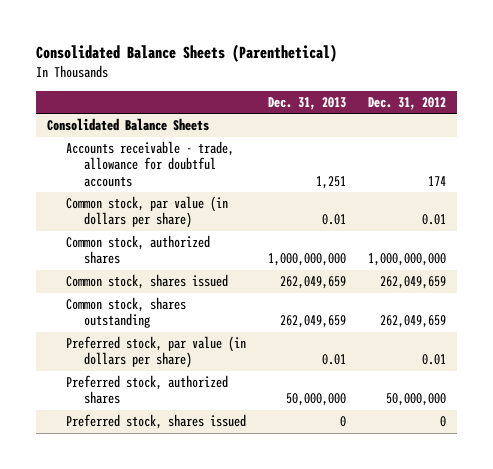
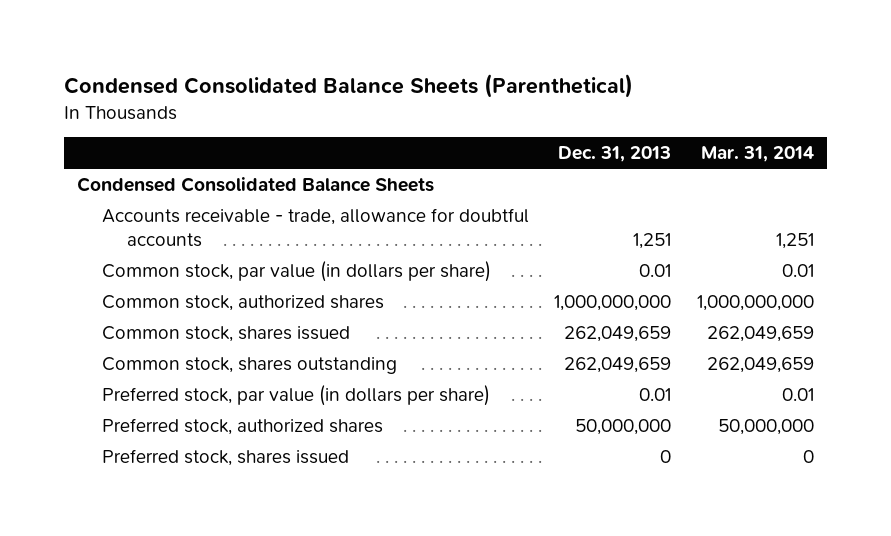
[36,43,338,62] Consolidated Balance Sheets (Parenthetical) -> [63,74,633,99] Condensed Consolidated Balance Sheets (Parenthetical)
[367,96,446,110] Dec. 31, 2012 -> none
none -> [700,146,814,163] Mar. 31, 2014
[47,118,210,132] Consolidated Balance Sheets -> [76,176,434,192] Condensed Consolidated Balance Sheets

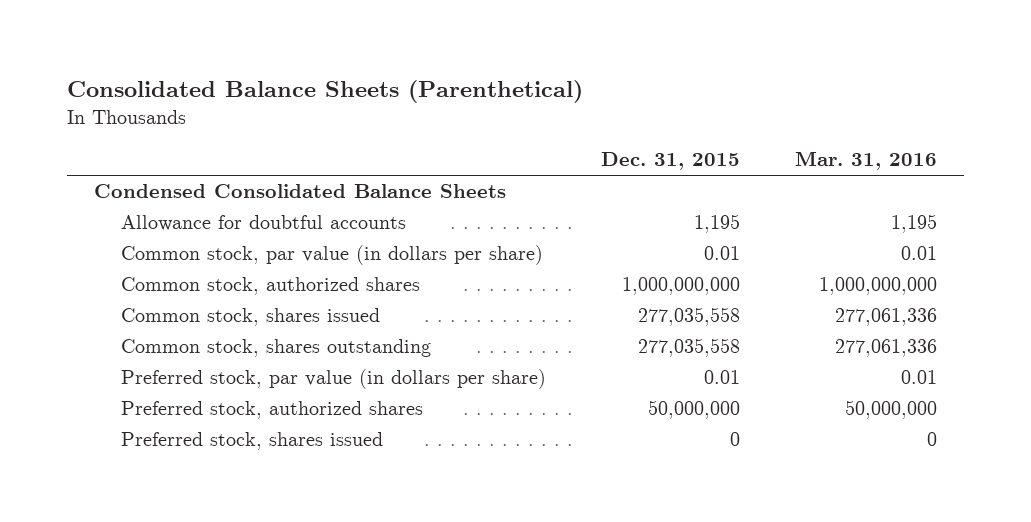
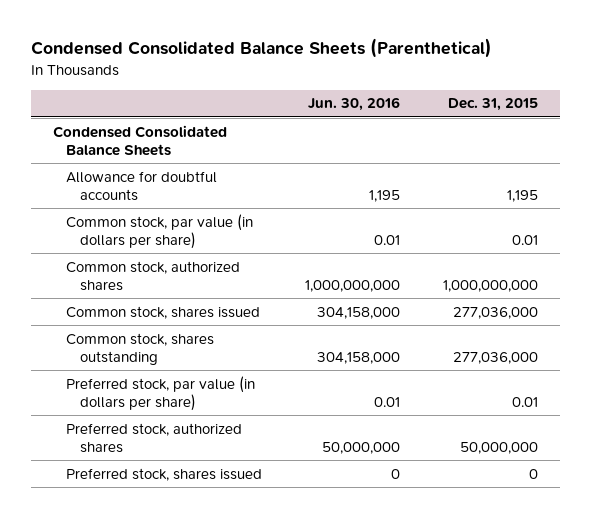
[66,80,583,104] Consolidated Balance Sheets (Parenthetical) -> [31,38,493,59] Condensed Consolidated Balance Sheets (Parenthetical)
[794,151,937,171] Mar. 31, 2016 -> none
none -> [308,97,401,112] Jun. 30, 2016
[637,307,740,327] 277,035,558 -> [453,306,539,319] 277,036,000
[637,338,740,358] 277,035,558 -> [453,351,539,364] 277,036,000

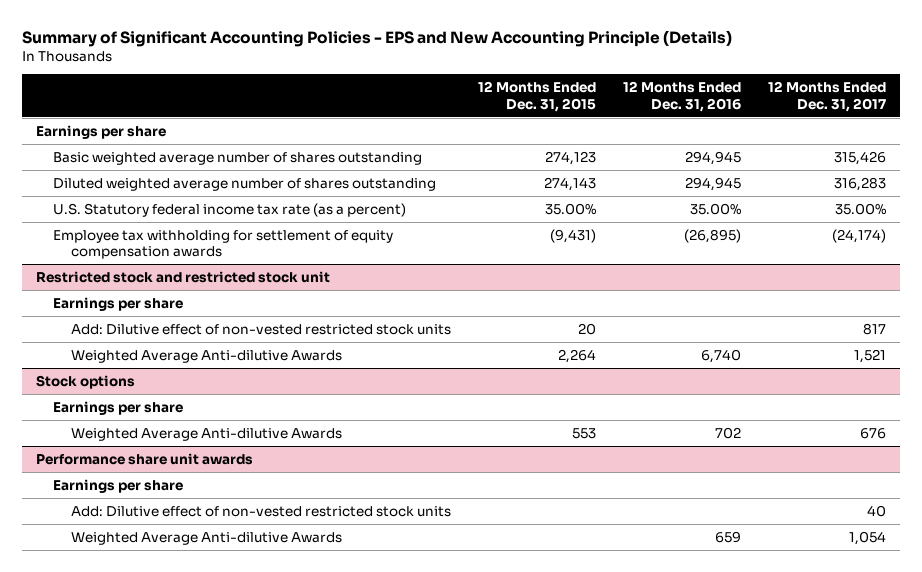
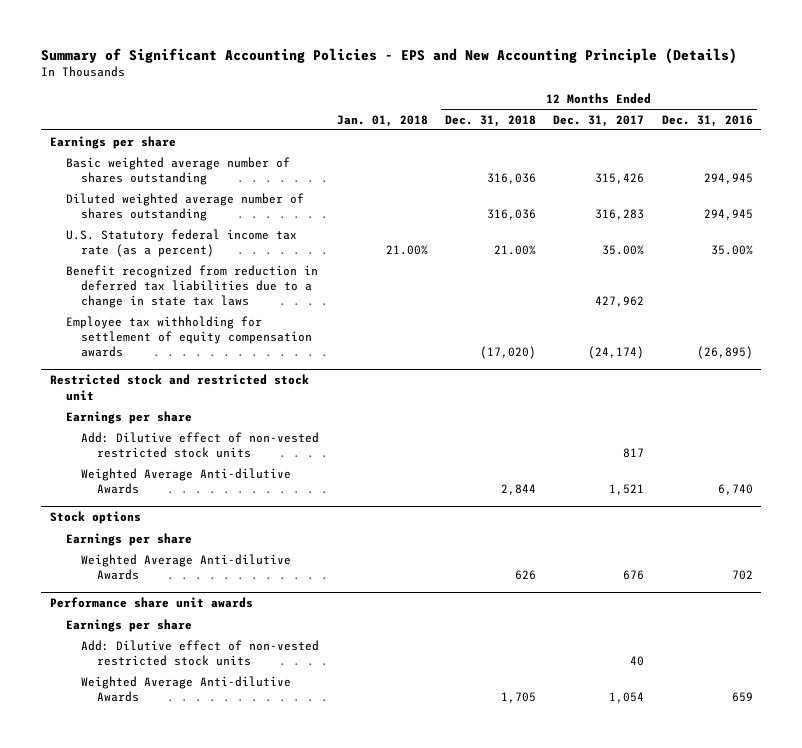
[478,81,597,112] 12 Months Ended Dec. 31, 2015 -> none
none -> [336,114,428,127] Jan. 01, 2018
none -> [444,114,536,127] Dec. 31, 2018
none -> [65,264,318,309] Benefit recognized from reduction in deferred tax liabilities due to a change in state tax laws

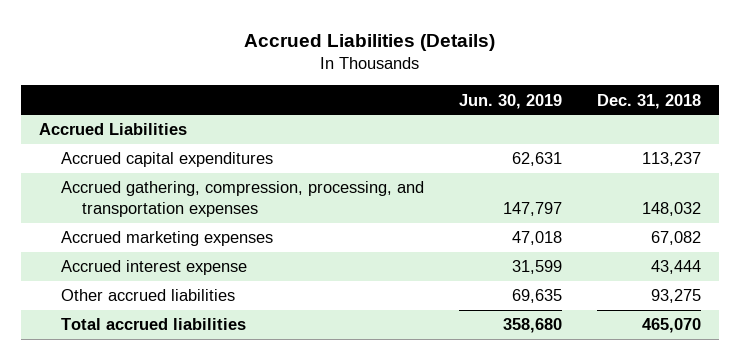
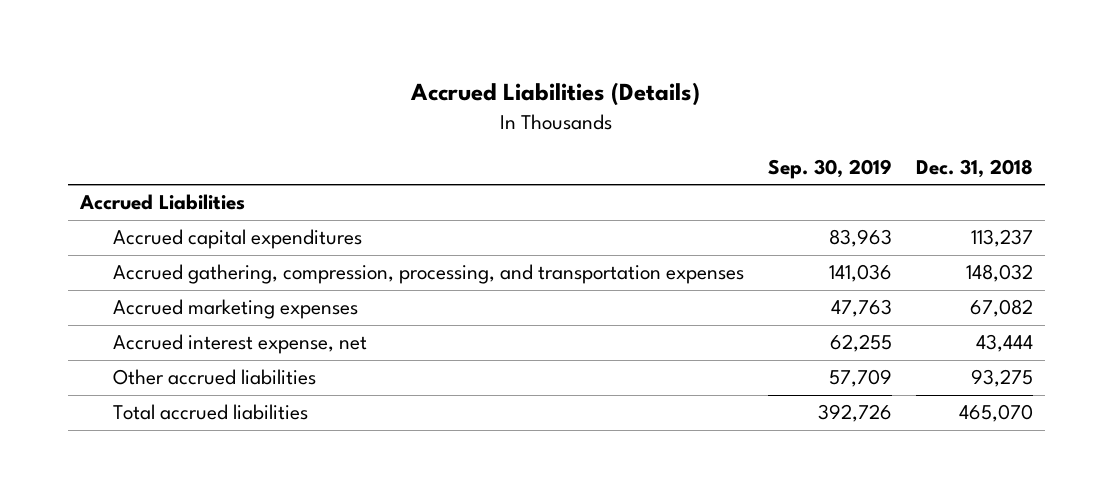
[458,93,562,109] Jun. 30, 2019 -> none
none -> [768,159,893,180] Sep. 30, 2019
[60,260,247,276] Accrued interest expense -> [113,334,368,355] Accrued interest expense, net

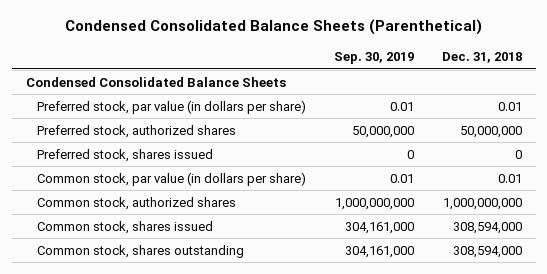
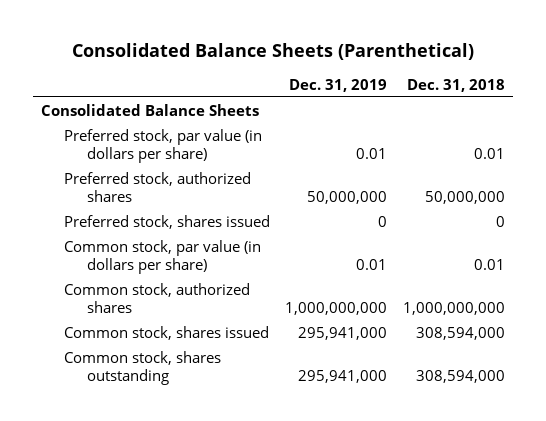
[64,19,482,36] Condensed Consolidated Balance Sheets (Parenthetical) -> [71,42,474,60] Consolidated Balance Sheets (Parenthetical)
[333,52,414,65] Sep. 30, 2019 -> none
none -> [289,78,388,92] Dec. 31, 2019
[25,76,286,87] Condensed Consolidated Balance Sheets -> [40,103,259,116] Consolidated Balance Sheets

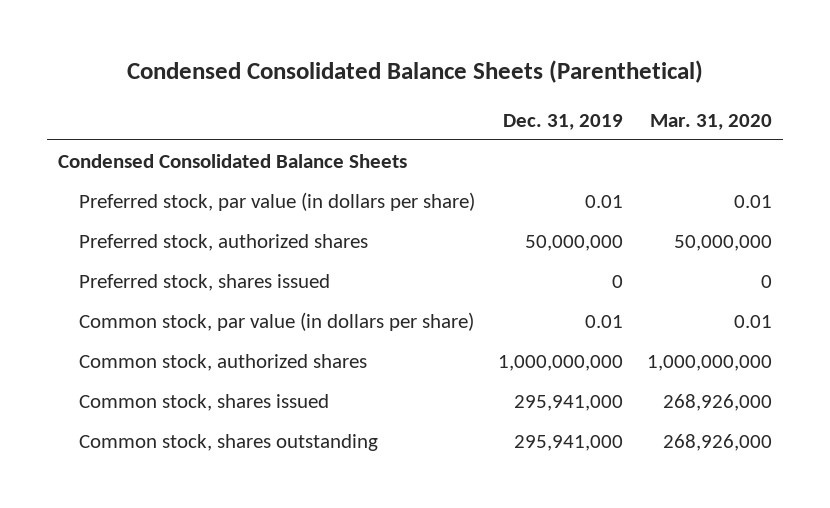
[71,42,474,60] Consolidated Balance Sheets (Parenthetical) -> [126,60,703,84] Condensed Consolidated Balance Sheets (Parenthetical)
[406,78,505,92] Dec. 31, 2018 -> none
none -> [649,114,772,131] Mar. 31, 2020
[40,103,259,116] Consolidated Balance Sheets -> [58,153,408,168] Condensed Consolidated Balance Sheets

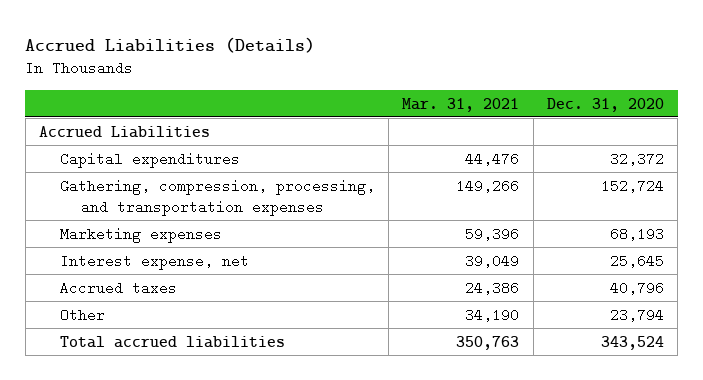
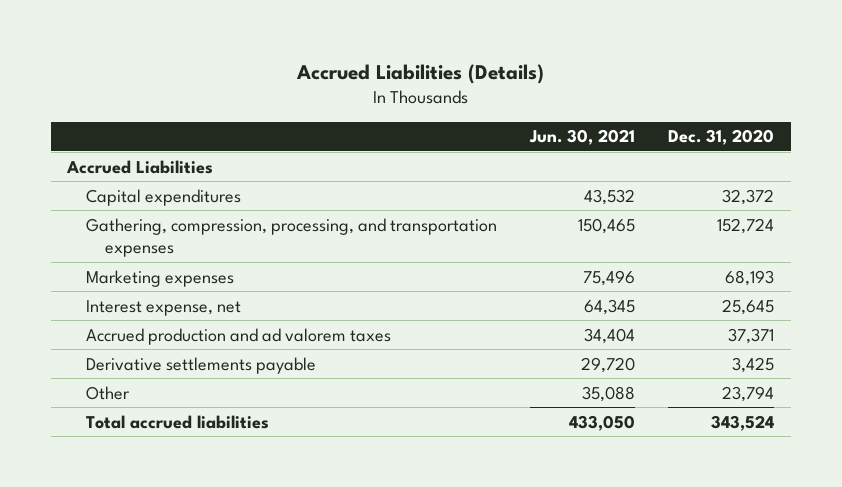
[402,97,520,112] Mar. 31, 2021 -> none
none -> [529,129,636,146] Jun. 30, 2021
[59,280,177,295] Accrued taxes -> none
none -> [86,327,392,345] Accrued production and ad valorem taxes
none -> [86,356,317,374] Derivative settlements payable

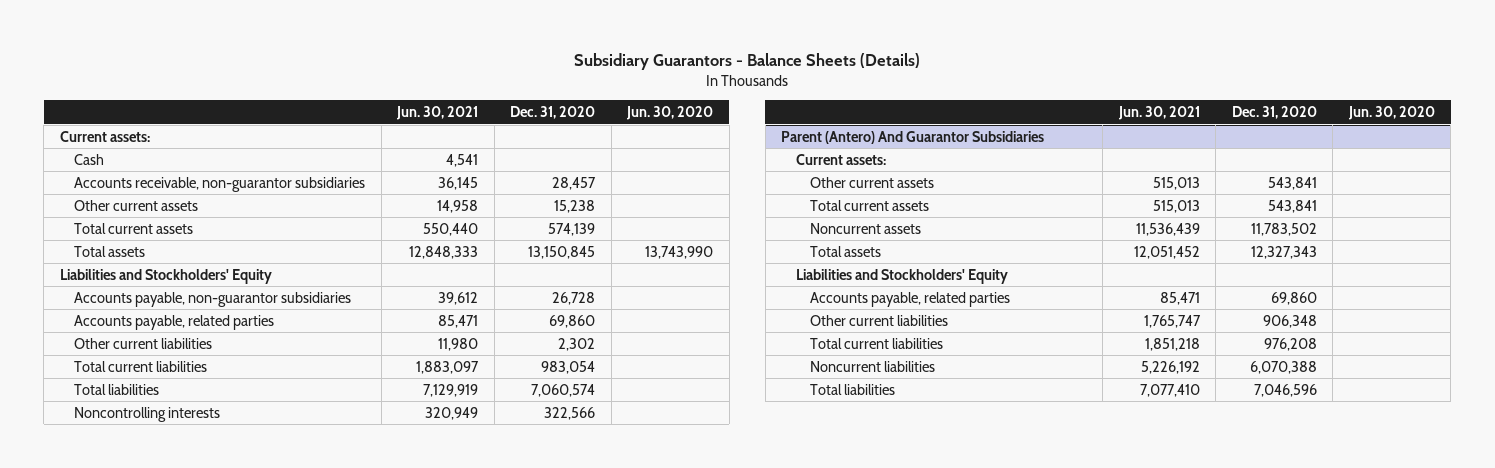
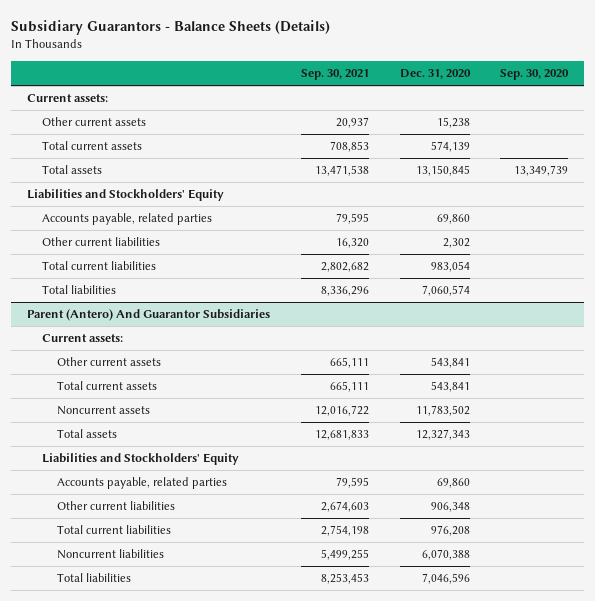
[396,106,479,121] Jun. 30, 2021 -> none
[626,106,714,121] Jun. 30, 2020 -> none
none -> [300,69,369,81] Sep. 30, 2021
none -> [500,69,570,81] Sep. 30, 2020
[74,153,105,165] Cash -> none
[74,176,366,192] Accounts receivable, non-guarantor subsidiaries -> none
[74,291,352,307] Accounts payable, non-guarantor subsidiaries -> none
[74,406,221,422] Noncontrolling interests -> none

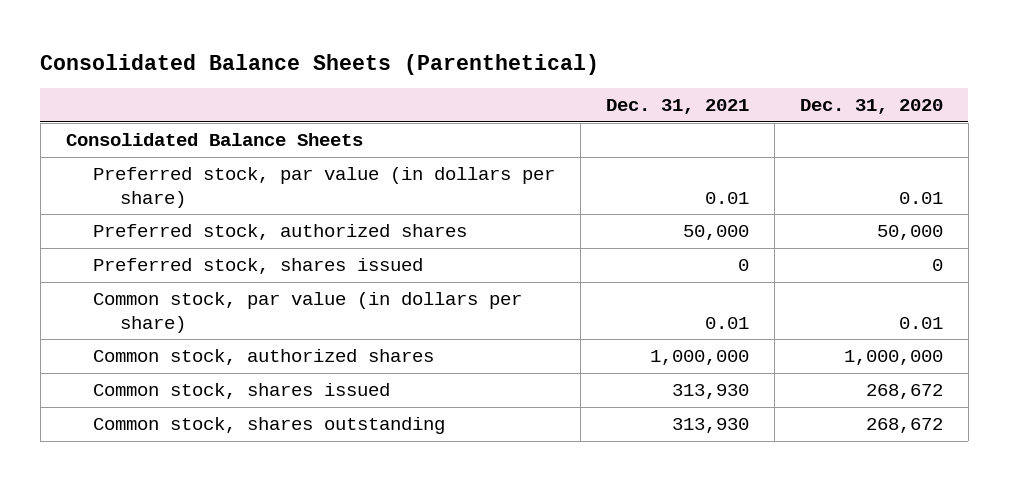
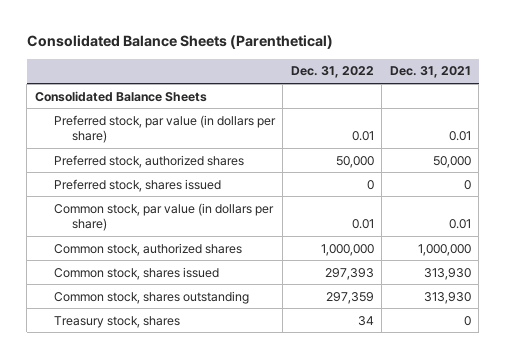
[799,99,943,115] Dec. 31, 2020 -> none
none -> [290,66,374,79] Dec. 31, 2022
none -> [53,315,180,328] Treasury stock, shares

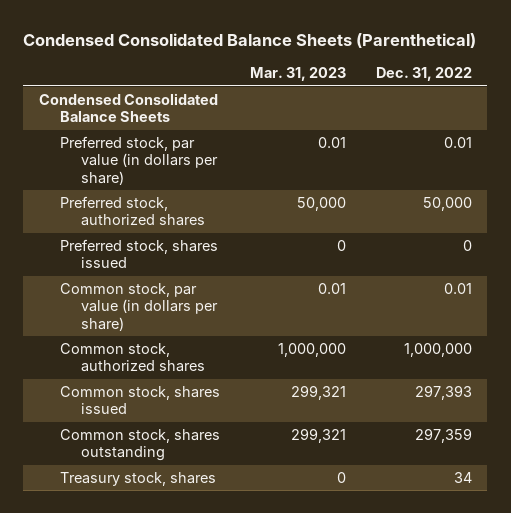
[26,35,333,50] Consolidated Balance Sheets (Parenthetical) -> [23,32,477,48] Condensed Consolidated Balance Sheets (Parenthetical)
[389,66,471,79] Dec. 31, 2021 -> none
none -> [249,67,346,82] Mar. 31, 2023
[34,90,207,102] Consolidated Balance Sheets -> [38,92,218,123] Condensed Consolidated Balance Sheets

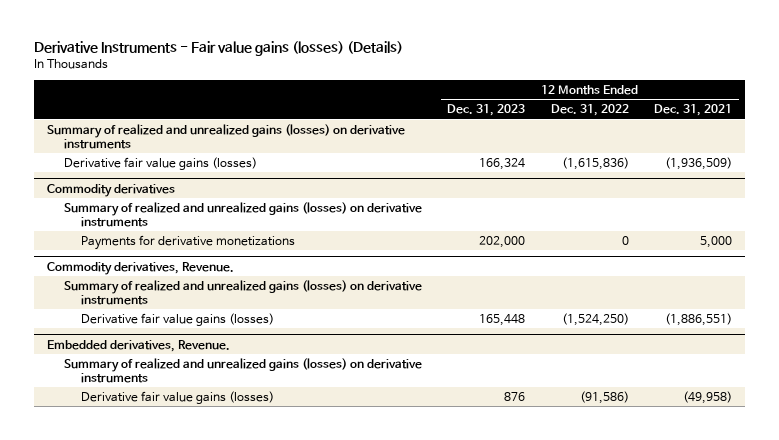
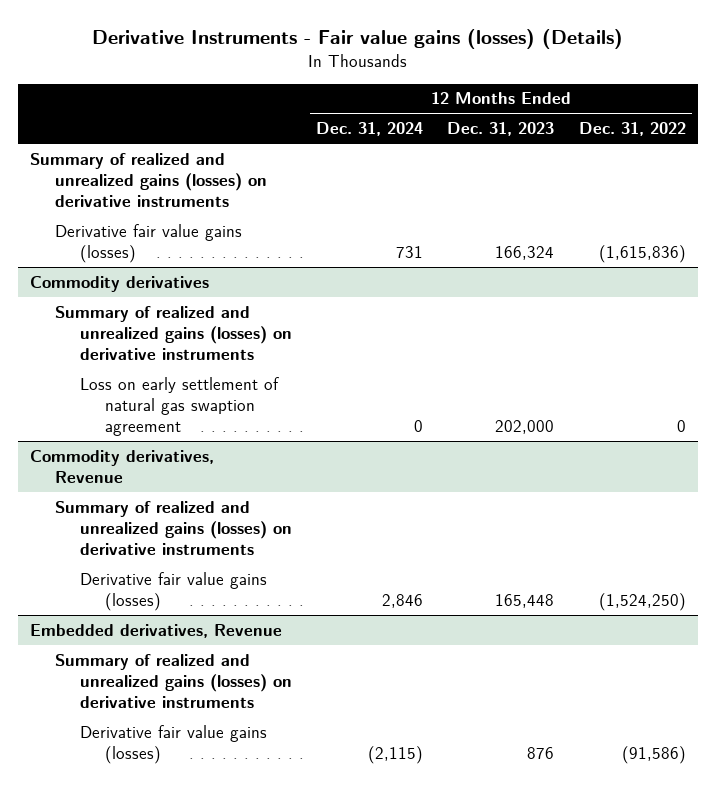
[654,104,733,117] Dec. 31, 2021 -> none
none -> [316,122,424,137] Dec. 31, 2024
[80,234,295,250] Payments for derivative monetizations -> [79,376,279,437] Loss on early settlement of natural gas swaption agreement
[46,261,234,275] Commodity derivatives, Revenue. -> [29,449,214,483] Commodity derivatives, Revenue
[46,339,230,352] Embedded derivatives, Revenue. -> [29,623,282,638] Embedded derivatives, Revenue

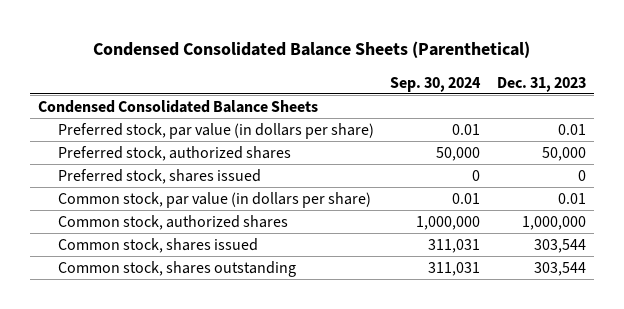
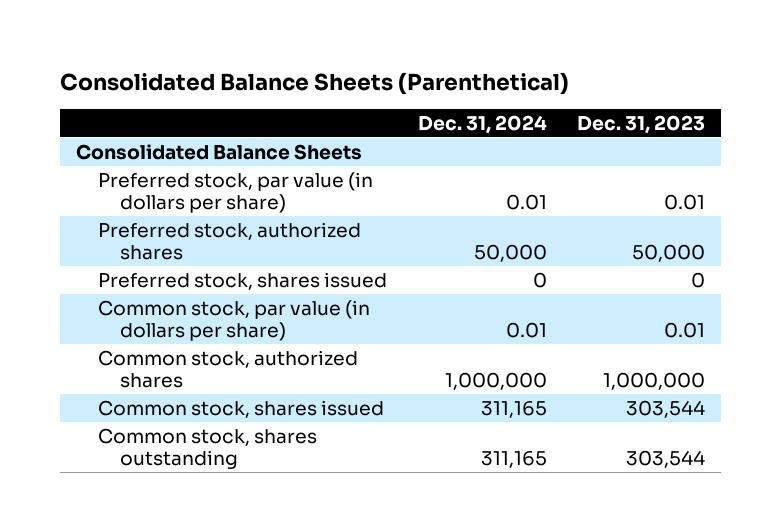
[93,40,531,58] Condensed Consolidated Balance Sheets (Parenthetical) -> [60,71,570,95] Consolidated Balance Sheets (Parenthetical)
[390,76,482,92] Sep. 30, 2024 -> none
none -> [417,114,547,134] Dec. 31, 2024
[38,99,319,113] Condensed Consolidated Balance Sheets -> [75,143,362,160] Consolidated Balance Sheets

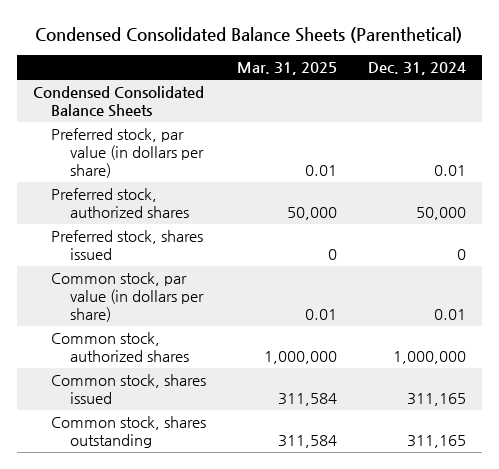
[60,71,570,95] Consolidated Balance Sheets (Parenthetical) -> [35,27,463,44] Condensed Consolidated Balance Sheets (Parenthetical)
[577,114,706,134] Dec. 31, 2023 -> none
none -> [237,62,338,76] Mar. 31, 2025
[75,143,362,160] Consolidated Balance Sheets -> [32,86,204,118] Condensed Consolidated Balance Sheets

